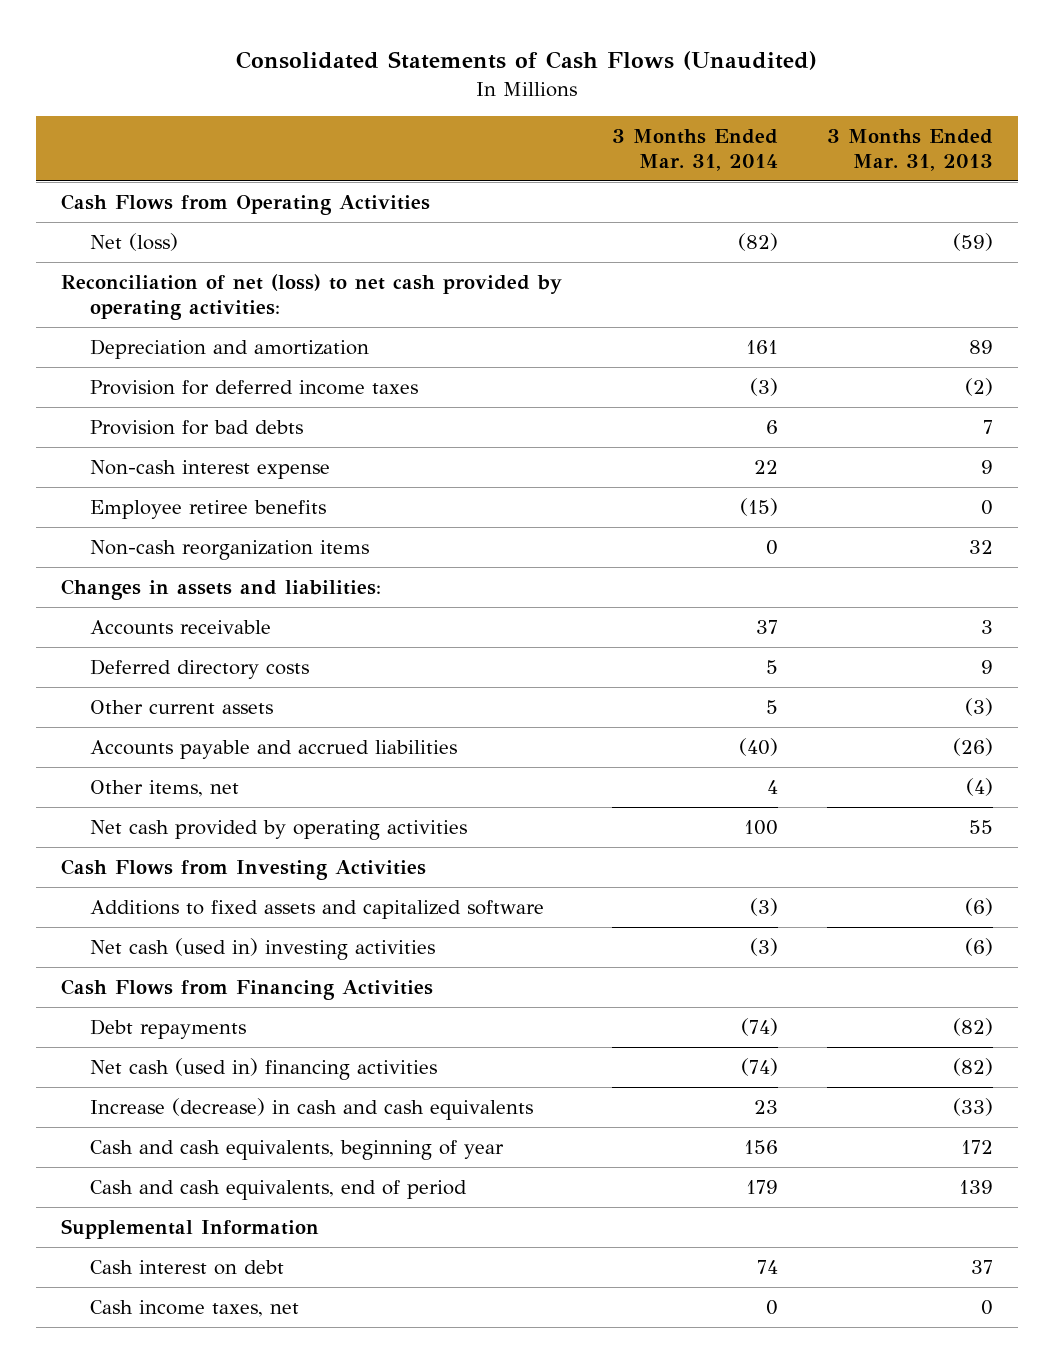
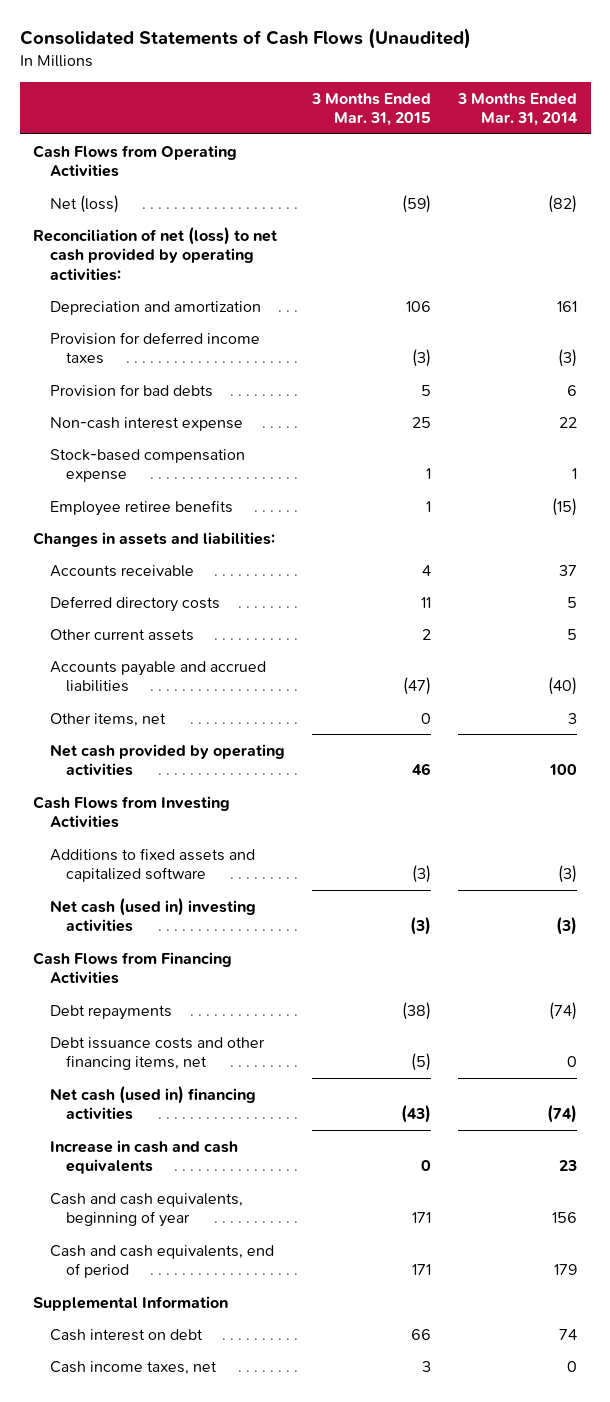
[827,128,994,172] 3 Months Ended Mar. 31, 2013 -> none
none -> [310,92,431,127] 3 Months Ended Mar. 31, 2015
none -> [49,448,245,483] Stock-based compensation expense
[89,539,369,560] Non-cash reorganization items -> none
[766,779,778,794] 4 -> [567,712,577,724] 3
none -> [49,1036,265,1071] Debt issuance costs and other financing items, net
[89,1097,533,1120] Increase (decrease) in cash and cash equivalents -> [49,1139,238,1175] Increase in cash and cash equivalents

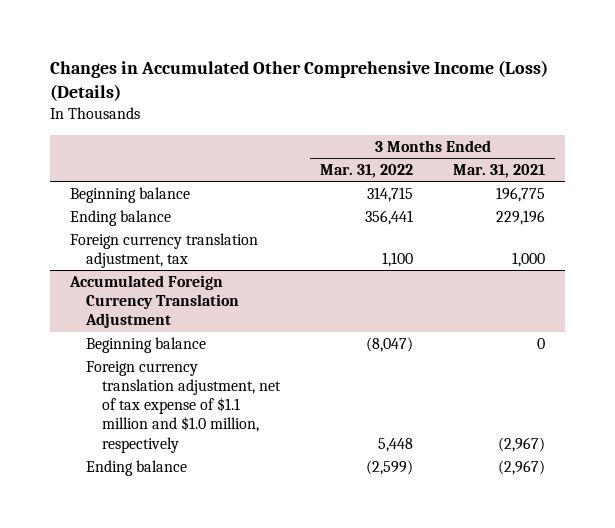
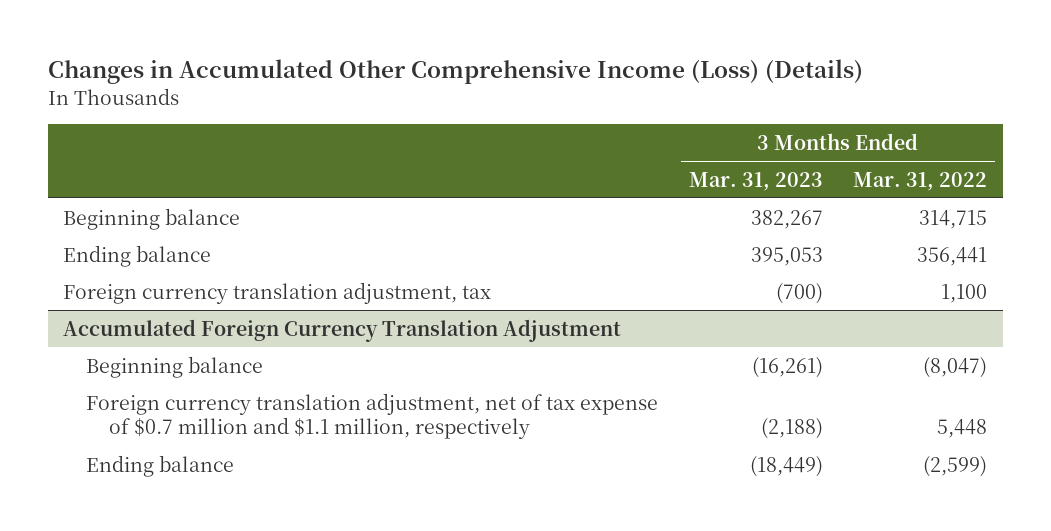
[453,164,546,179] Mar. 31, 2021 -> none
none -> [688,171,823,191] Mar. 31, 2023
[86,360,282,453] Foreign currency translation adjustment, net of tax expense of $1.1 million and $1.0 million, respectively -> [86,392,659,440] Foreign currency translation adjustment, net of tax expense of $0.7 million and $1.1 million, respectively

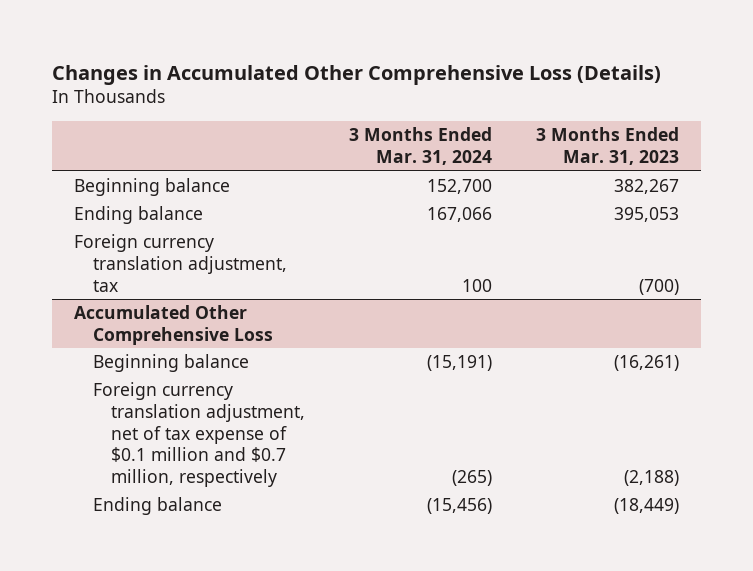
[47,59,863,85] Changes in Accumulated Other Comprehensive Income (Loss) (Details) -> [52,64,662,85] Changes in Accumulated Other Comprehensive Loss (Details)
[853,171,988,191] Mar. 31, 2022 -> none
none -> [349,127,493,165] 3 Months Ended Mar. 31, 2024
[63,318,622,342] Accumulated Foreign Currency Translation Adjustment -> none
none -> [74,305,273,345] Accumulated Other Comprehensive Loss
[86,392,659,440] Foreign currency translation adjustment, net of tax expense of $0.7 million and $1.1 million, respectively -> [92,382,306,488] Foreign currency translation adjustment, net of tax expense of $0.1 million and $0.7 million, respectively

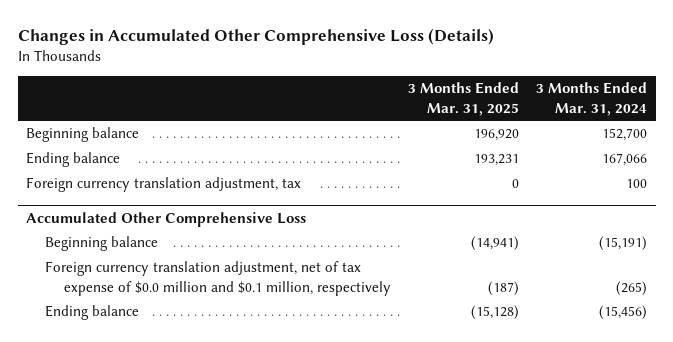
[536,127,680,165] 3 Months Ended Mar. 31, 2023 -> none
none -> [408,82,520,116] 3 Months Ended Mar. 31, 2025
[92,382,306,488] Foreign currency translation adjustment, net of tax expense of $0.1 million and $0.7 million, respectively -> [45,261,392,296] Foreign currency translation adjustment, net of tax expense of $0.0 million and $0.1 million, respectively

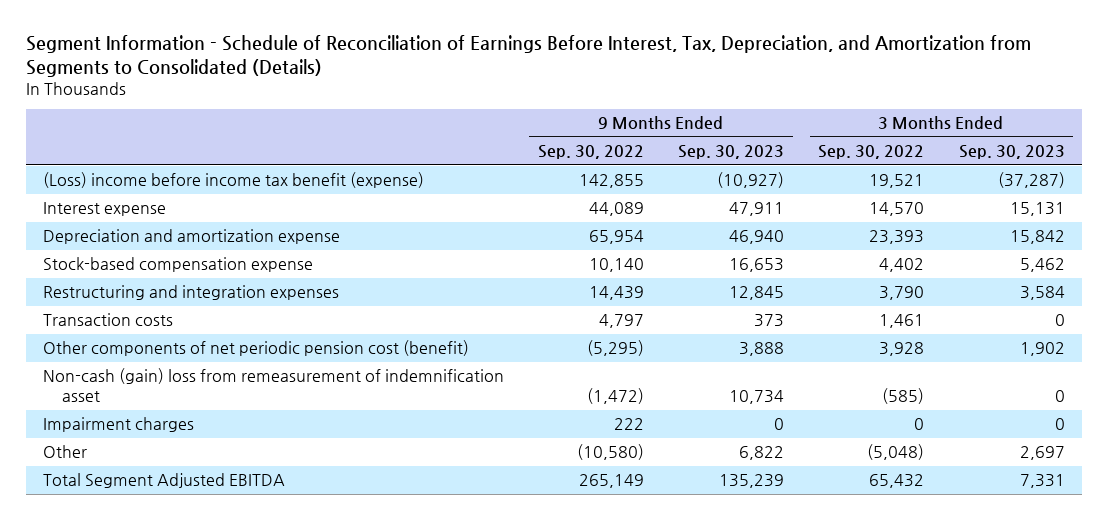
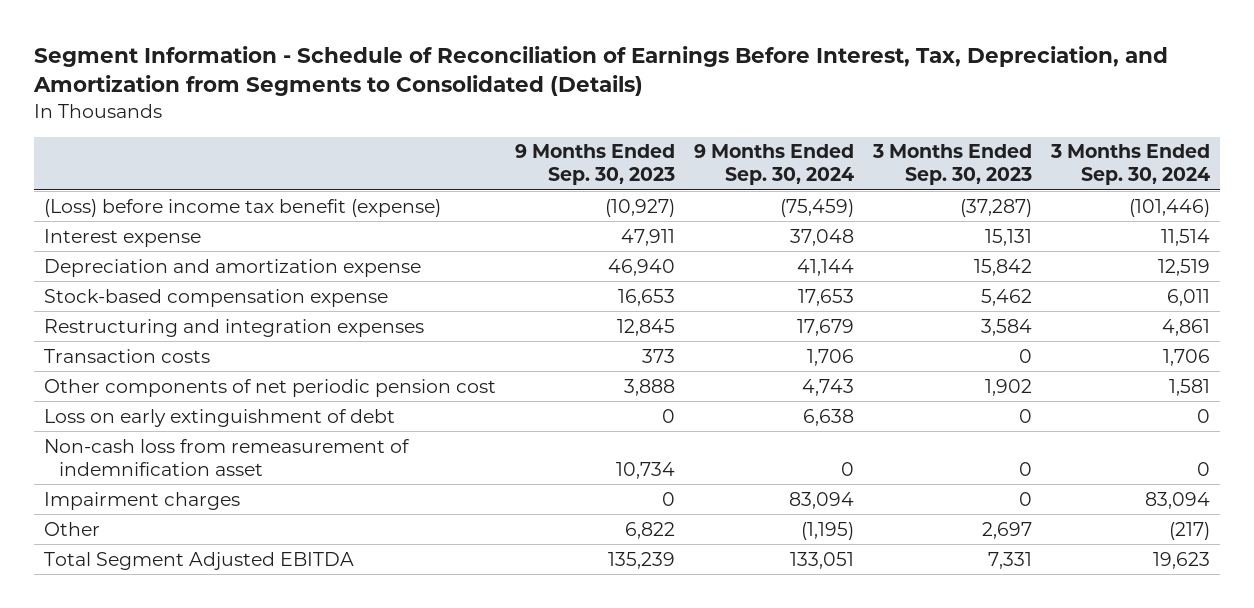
[537,145,644,160] Sep. 30, 2022 -> none
[818,145,925,160] Sep. 30, 2022 -> none
none -> [693,144,854,186] 9 Months Ended Sep. 30, 2024
none -> [1049,144,1210,186] 3 Months Ended Sep. 30, 2024
[42,172,424,189] (Loss) income before income tax benefit (expense) -> [43,198,441,217] (Loss) before income tax benefit (expense)
[42,340,469,357] Other components of net periodic pension cost (benefit) -> [43,378,496,397] Other components of net periodic pension cost
none -> [43,408,395,427] Loss on early extinguishment of debt
[42,368,504,402] Non-cash (gain) loss from remeasurement of indemnification asset -> [43,438,410,476] Non-cash loss from remeasurement of indemnification asset

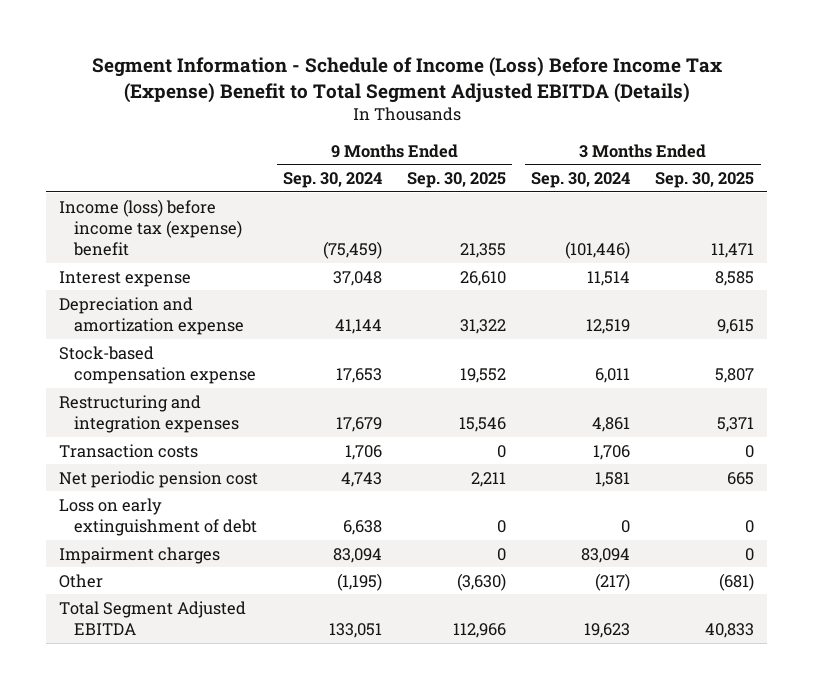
[32,46,1168,97] Segment Information - Schedule of Reconciliation of Earnings Before Interest, Tax, Depreciation, and Amortization from Segments to Consolidated (Details) -> [91,57,722,104] Segment Information - Schedule of Income (Loss) Before Income Tax (Expense) Benefit to Total Segment Adjusted EBITDA (Details)
[514,144,675,186] 9 Months Ended Sep. 30, 2023 -> none
[871,144,1032,186] 3 Months Ended Sep. 30, 2023 -> none
none -> [407,172,507,189] Sep. 30, 2025
none -> [655,172,755,189] Sep. 30, 2025
[43,198,441,217] (Loss) before income tax benefit (expense) -> [58,198,243,257] Income (loss) before income tax (expense) benefit
[43,378,496,397] Other components of net periodic pension cost -> [58,470,258,488] Net periodic pension cost
[43,438,410,476] Non-cash loss from remeasurement of indemnification asset -> none

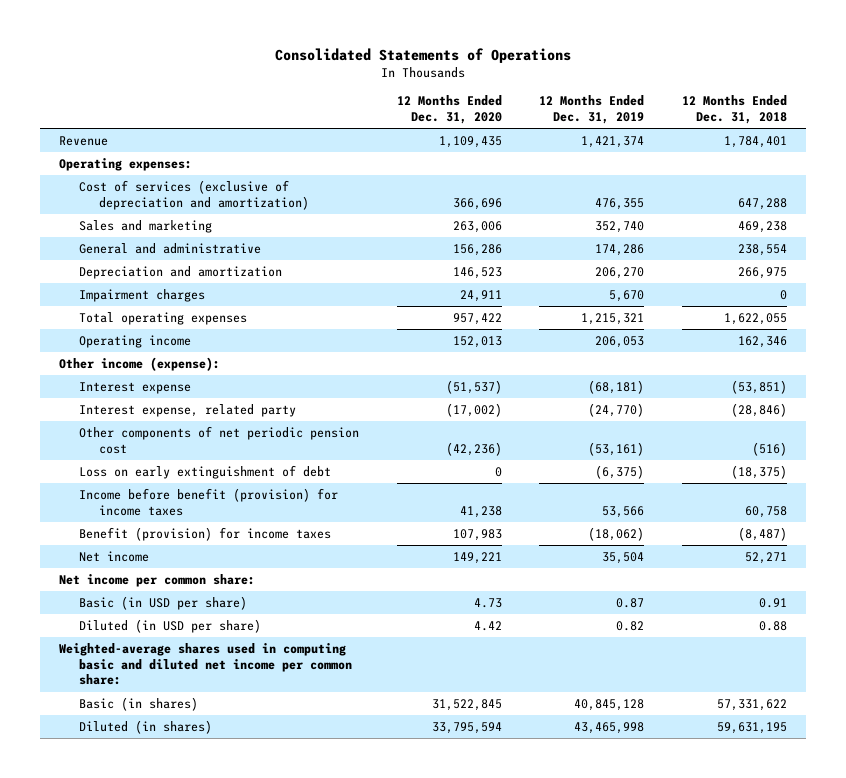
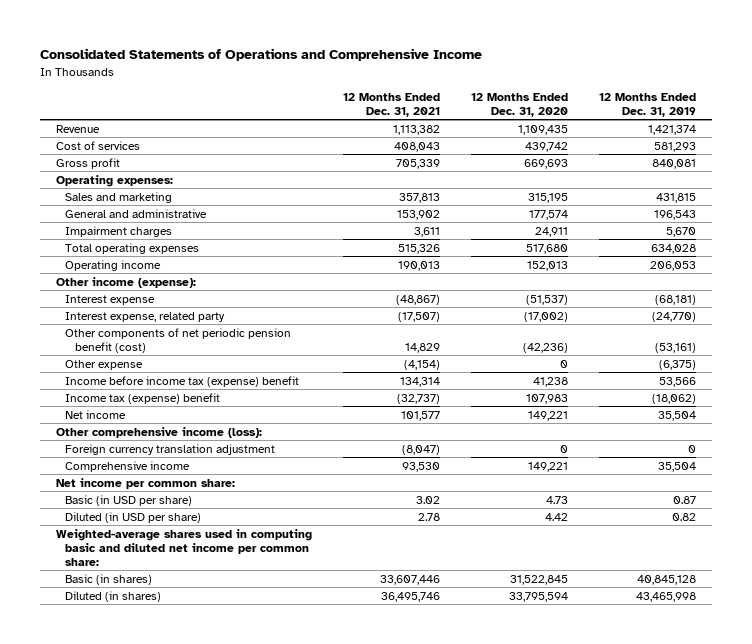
[274,47,571,63] Consolidated Statements of Operations -> [40,48,483,62] Consolidated Statements of Operations and Comprehensive Income
[681,95,787,124] 12 Months Ended Dec. 31, 2018 -> none
none -> [343,92,441,117] 12 Months Ended Dec. 31, 2021
none -> [55,140,140,150] Cost of services
none -> [55,157,120,169] Gross profit
[78,180,309,210] Cost of services (exclusive of depreciation and amortization) -> none
[78,266,282,280] Depreciation and amortization -> none
[452,221,502,234] 263,006 -> [528,192,569,203] 315,195
[595,221,645,234] 352,740 -> [656,192,697,203] 431,815
[452,244,502,257] 156,286 -> [529,209,569,220] 177,574
[595,244,645,257] 174,286 -> [654,209,697,220] 196,543
[452,313,502,326] 957,422 -> [526,243,569,254] 517,680
[581,313,645,326] 1,215,321 -> [651,243,697,254] 634,028
[78,426,359,454] Other components of net periodic pension cost -> [65,327,292,353] Other components of net periodic pension benefit (cost)
[78,465,331,480] Loss on early extinguishment of debt -> [65,359,144,370] Other expense
[78,488,338,516] Income before benefit (provision) for income taxes -> [65,375,300,387] Income before income tax (expense) benefit
[78,527,331,542] Benefit (provision) for income taxes -> [65,392,221,404] Income tax (expense) benefit
none -> [55,426,262,438] Other comprehensive income (loss):
none -> [65,443,276,455] Foreign currency translation adjustment
none -> [65,460,191,472] Comprehensive income

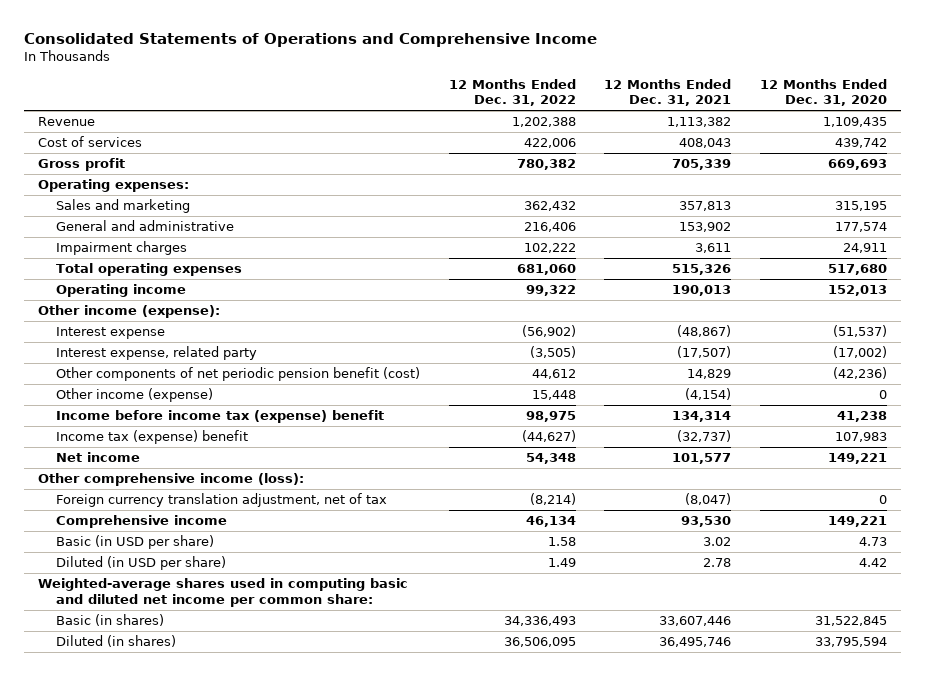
[599,92,697,117] 12 Months Ended Dec. 31, 2019 -> none
none -> [448,78,576,107] 12 Months Ended Dec. 31, 2022
[65,359,144,370] Other expense -> [56,388,214,403] Other income (expense)
[65,443,276,455] Foreign currency translation adjustment -> [56,493,388,508] Foreign currency translation adjustment, net of tax
[55,477,235,489] Net income per common share: -> none

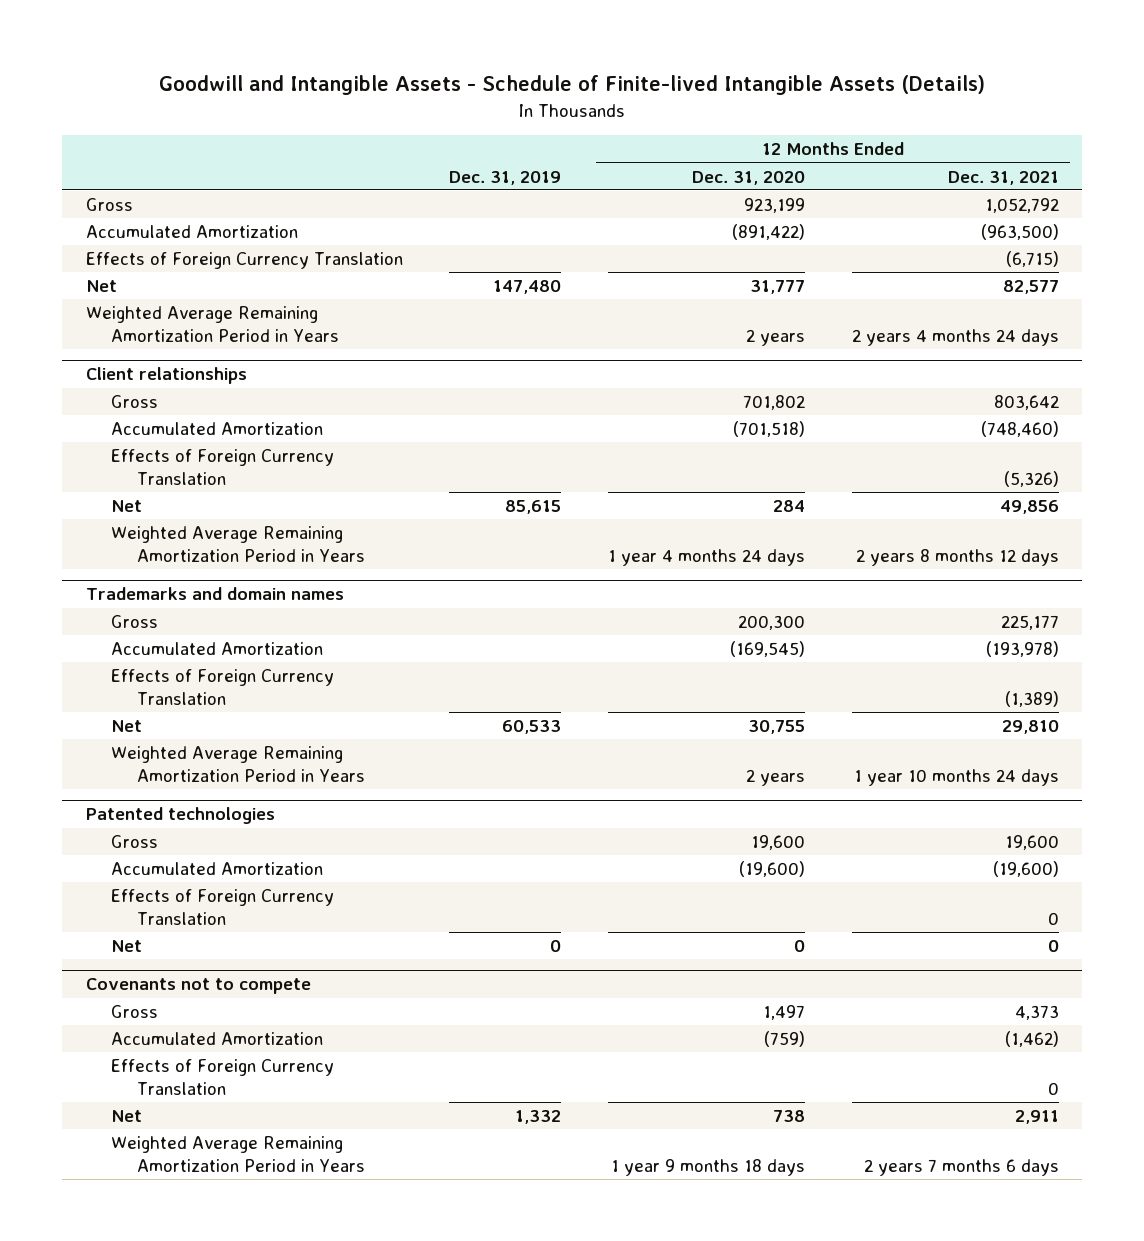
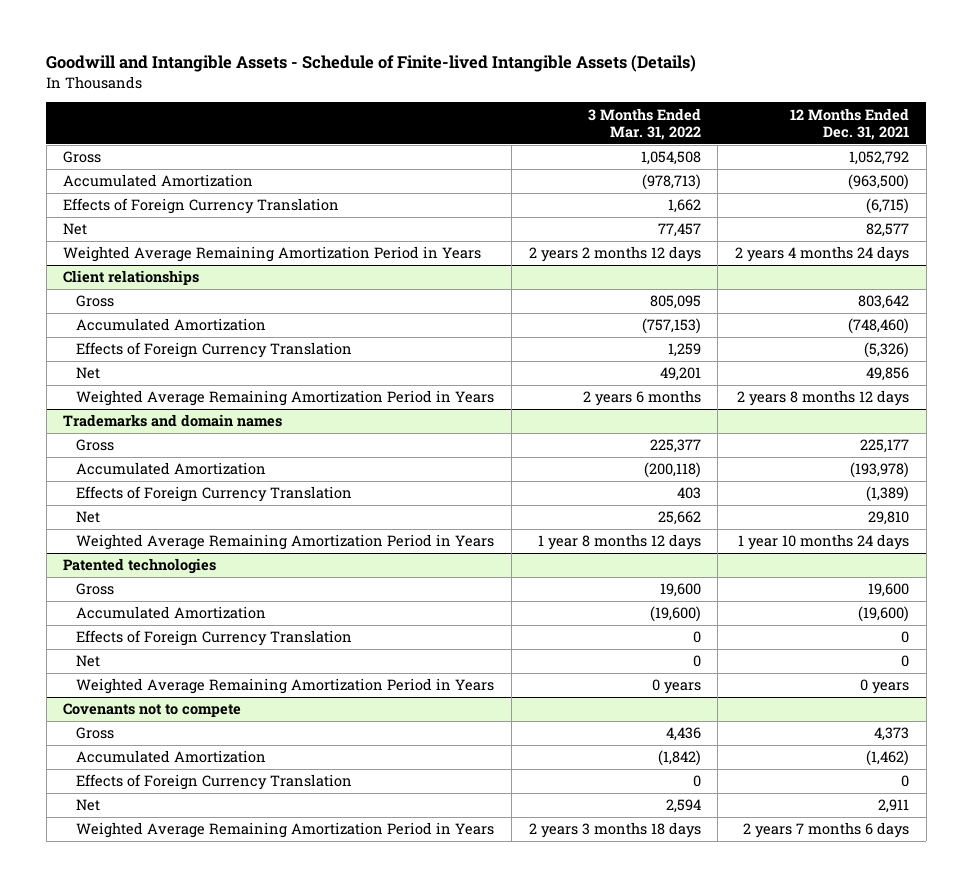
[449,170,562,185] Dec. 31, 2019 -> none
[692,170,806,185] Dec. 31, 2020 -> none
none -> [587,107,701,140] 3 Months Ended Mar. 31, 2022
none -> [76,678,495,695] Weighted Average Remaining Amortization Period in Years

